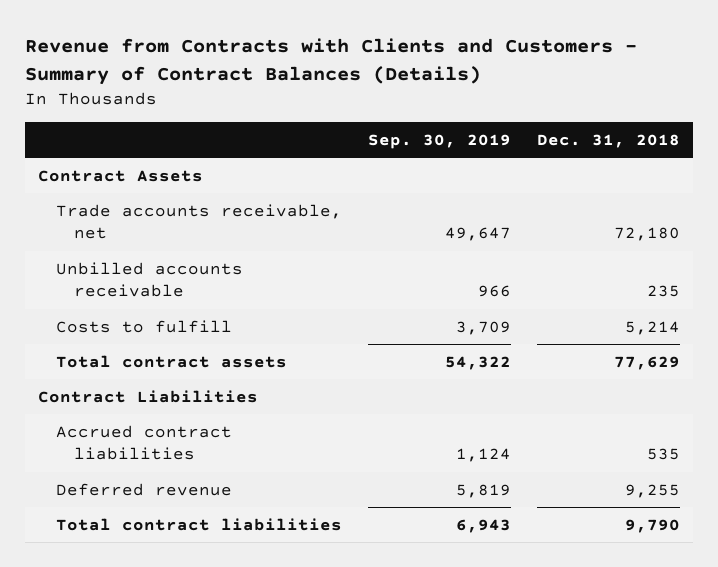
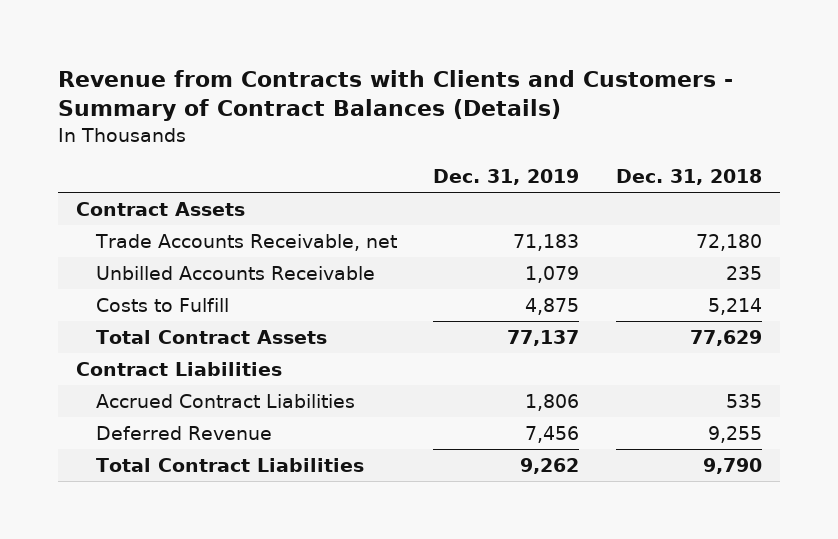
[368,133,512,149] Sep. 30, 2019 -> none
none -> [433,169,580,186] Dec. 31, 2019
[56,203,343,240] Trade accounts receivable, net -> [94,233,397,251] Trade Accounts Receivable, net
[56,261,244,298] Unbilled accounts receivable -> [95,265,375,280] Unbilled Accounts Receivable
[56,319,233,333] Costs to fulfill -> [95,297,229,312] Costs to Fulfill
[56,354,288,368] Total contract assets -> [95,329,327,344] Total Contract Assets
[56,424,233,461] Accrued contract liabilities -> [95,393,355,408] Accrued Contract Liabilities
[56,482,233,496] Deferred revenue -> [95,425,272,440] Deferred Revenue
[56,517,343,531] Total contract liabilities -> [95,457,364,472] Total Contract Liabilities

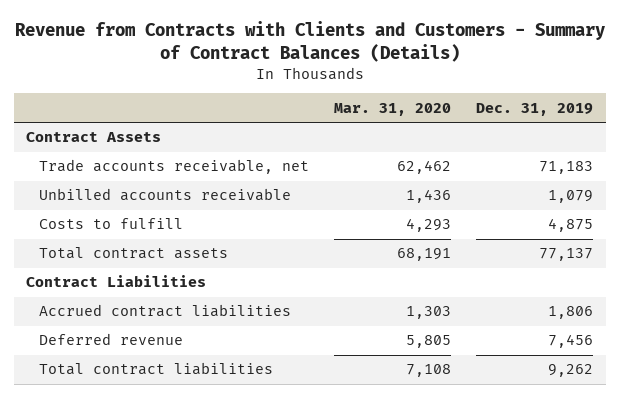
[615,169,762,186] Dec. 31, 2018 -> none
none -> [333,102,451,116] Mar. 31, 2020
[94,233,397,251] Trade Accounts Receivable, net -> [38,159,309,175] Trade accounts receivable, net
[95,265,375,280] Unbilled Accounts Receivable -> [38,188,291,202] Unbilled accounts receivable
[95,297,229,312] Costs to Fulfill -> [38,218,183,230] Costs to fulfill
[95,329,327,344] Total Contract Assets -> [38,247,228,260] Total contract assets
[95,393,355,408] Accrued Contract Liabilities -> [38,304,291,318] Accrued contract liabilities
[95,425,272,440] Deferred Revenue -> [38,333,183,346] Deferred revenue
[95,457,364,472] Total Contract Liabilities -> [38,362,273,376] Total contract liabilities

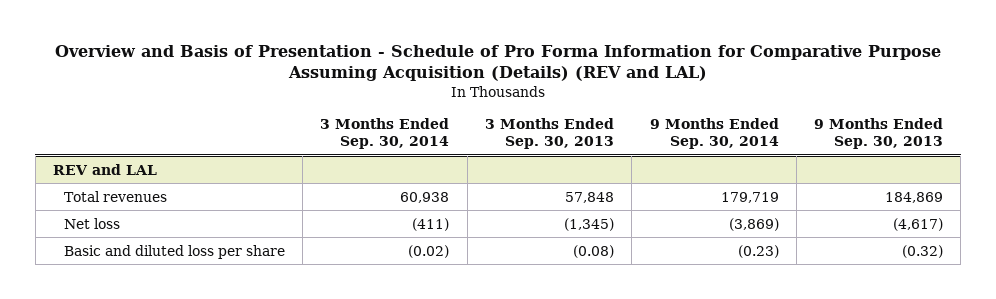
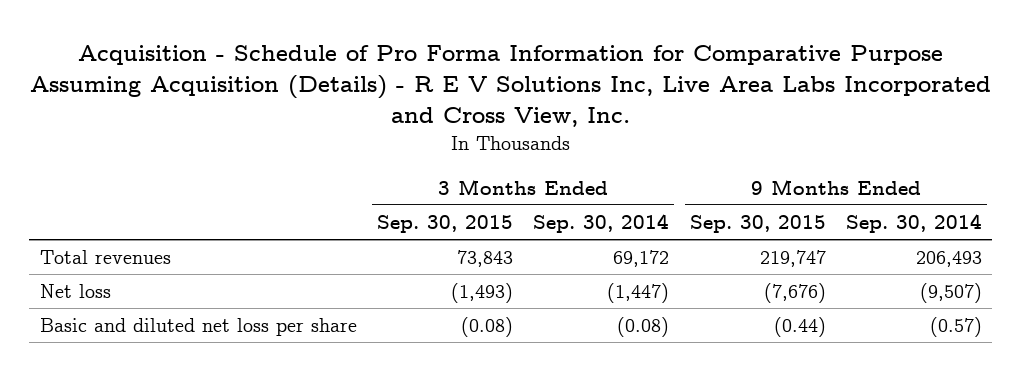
[55,44,942,82] Overview and Basis of Presentation - Schedule of Pro Forma Information for Comparative Purpose Assuming Acquisition (Details) (REV and LAL) -> [29,44,991,128] Acquisition - Schedule of Pro Forma Information for Comparative Purpose Assuming Acquisition (Details) - R E V Solutions Inc, Live Area Labs Incorporated and Cross View, Inc.
[484,118,614,150] 3 Months Ended Sep. 30, 2013 -> none
[814,118,944,150] 9 Months Ended Sep. 30, 2013 -> none
none -> [376,215,513,234] Sep. 30, 2015
none -> [689,215,826,234] Sep. 30, 2015
[53,163,158,175] REV and LAL -> none
[400,191,450,203] 60,938 -> [613,250,670,268] 69,172
[720,191,779,203] 179,719 -> [916,251,983,268] 206,493
[412,217,450,231] (411) -> [607,283,670,304] (1,447)
[728,217,779,231] (3,869) -> [920,283,983,304] (9,507)
[63,244,285,259] Basic and diluted loss per share -> [39,318,357,337] Basic and diluted net loss per share
[408,244,450,258] (0.02) -> [617,317,670,338] (0.08)
[737,244,779,258] (0.23) -> [930,317,983,338] (0.57)

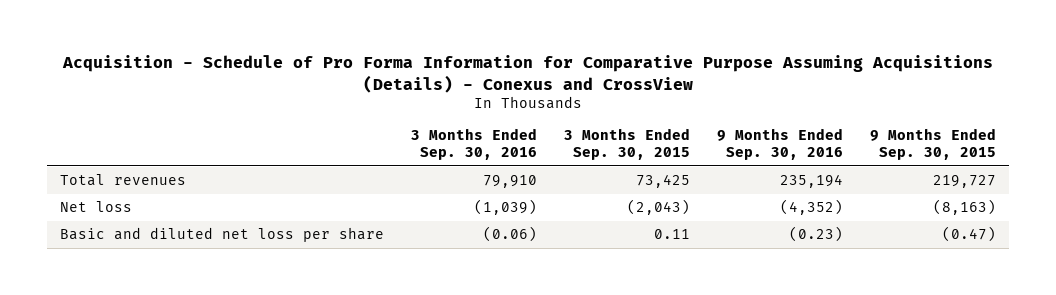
[29,44,991,128] Acquisition - Schedule of Pro Forma Information for Comparative Purpose Assuming Acquisition (Details) - R E V Solutions Inc, Live Area Labs Incorporated and Cross View, Inc. -> [61,55,993,93] Acquisition - Schedule of Pro Forma Information for Comparative Purpose Assuming Acquisitions (Details) - Conexus and CrossView
[533,214,670,234] Sep. 30, 2014 -> none
[846,214,983,234] Sep. 30, 2014 -> none
none -> [411,128,538,161] 3 Months Ended Sep. 30, 2016
none -> [716,128,843,161] 9 Months Ended Sep. 30, 2016
[456,250,513,268] 73,843 -> [635,174,690,189] 73,425
[759,250,826,268] 219,747 -> [932,175,996,189] 219,727
[450,283,513,304] (1,493) -> [626,199,690,216] (2,043)
[763,283,826,304] (7,676) -> [932,199,996,216] (8,163)
[460,317,513,338] (0.08) -> [653,229,690,240] 0.11
[773,317,826,338] (0.44) -> [941,226,996,243] (0.47)

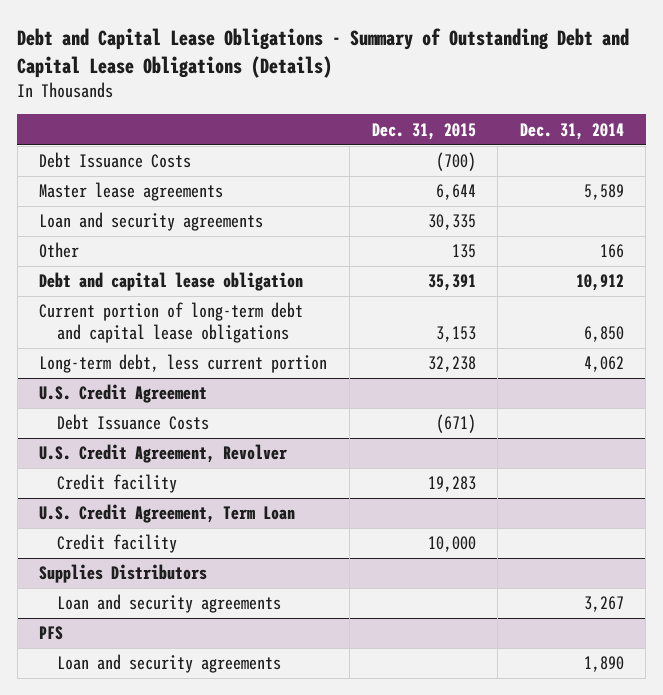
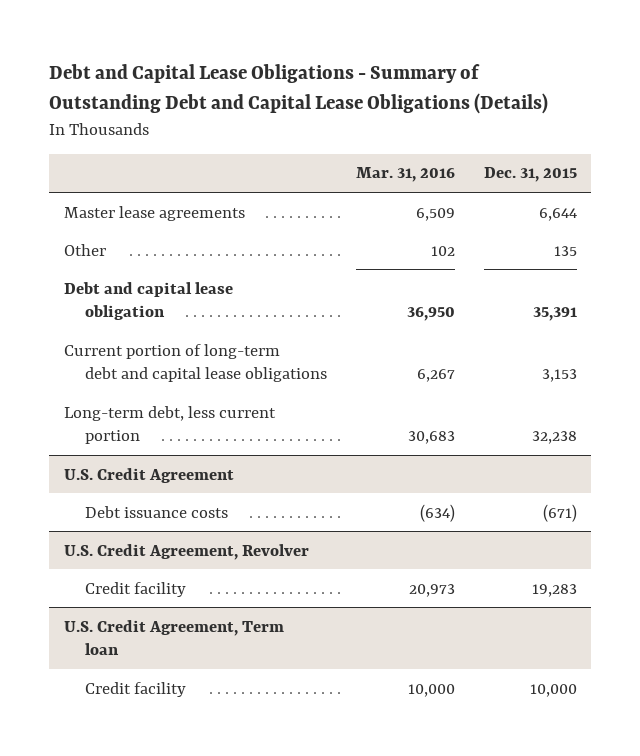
[519,122,624,140] Dec. 31, 2014 -> none
none -> [355,167,455,183] Mar. 31, 2016
[39,152,192,169] Debt Issuance Costs -> none
[39,212,264,232] Loan and security agreements -> none
[56,414,209,431] Debt Issuance Costs -> [84,505,228,518] Debt issuance costs
[39,504,296,524] U.S. Credit Agreement, Term Loan -> [63,619,284,656] U.S. Credit Agreement, Term loan
[39,564,208,584] Supplies Distributors -> none
[56,594,281,614] Loan and security agreements -> none
[39,626,64,641] PFS -> none
[56,654,281,674] Loan and security agreements -> none

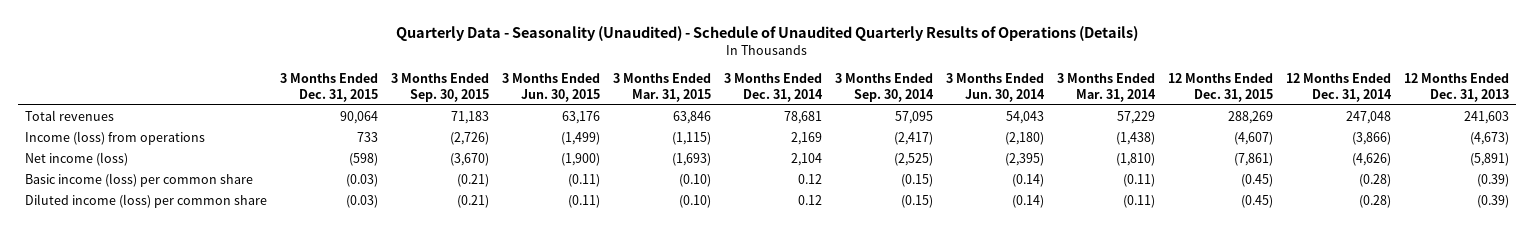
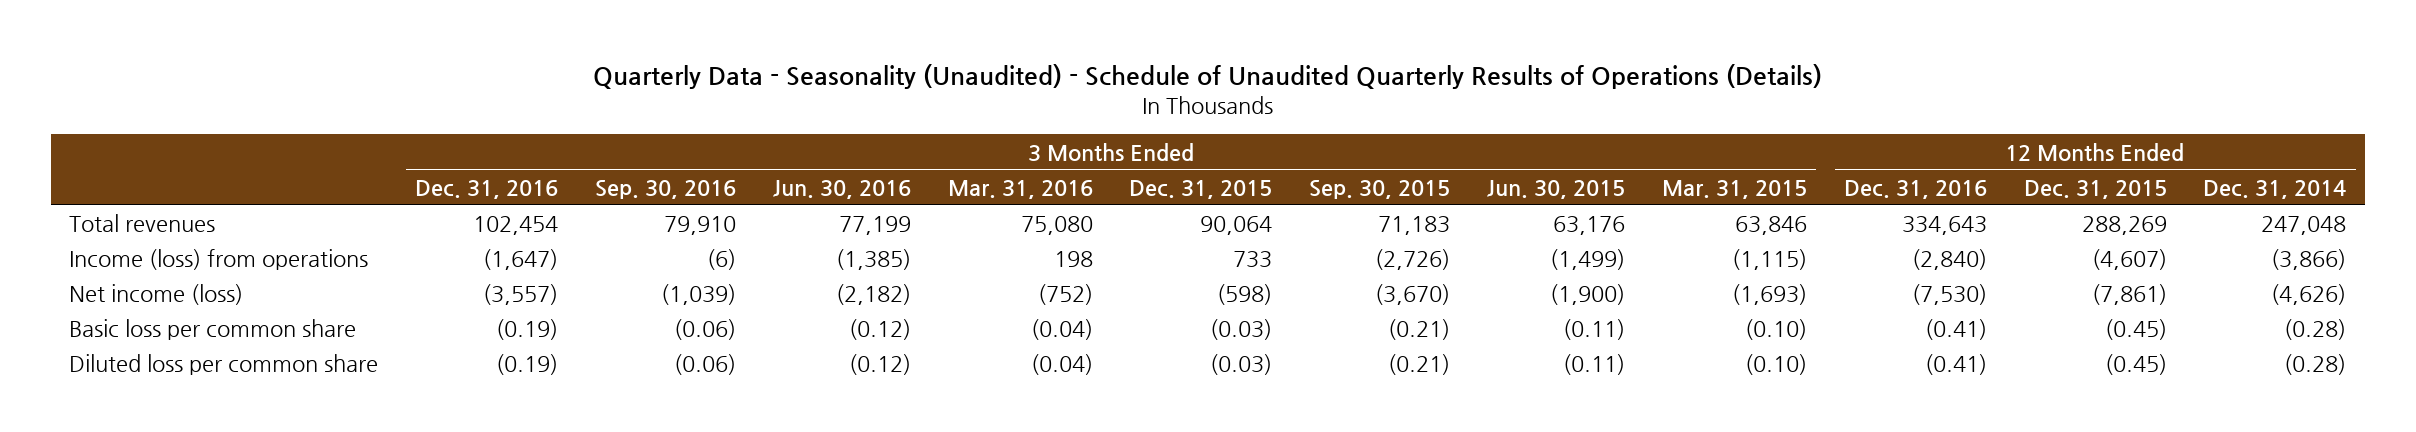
[724,72,824,103] 3 Months Ended Dec. 31, 2014 -> none
[835,72,935,103] 3 Months Ended Sep. 30, 2014 -> none
[946,72,1046,103] 3 Months Ended Jun. 30, 2014 -> none
[1057,72,1157,103] 3 Months Ended Mar. 31, 2014 -> none
[1404,72,1510,103] 12 Months Ended Dec. 31, 2013 -> none
none -> [415,179,559,199] Dec. 31, 2016
none -> [594,179,736,199] Sep. 30, 2016
none -> [772,179,911,199] Jun. 30, 2016
none -> [947,179,1093,199] Mar. 31, 2016
none -> [1843,179,1987,199] Dec. 31, 2016
[24,172,253,187] Basic income (loss) per common share -> [69,319,357,341] Basic loss per common share
[24,193,267,208] Diluted income (loss) per common share -> [69,354,379,376] Diluted loss per common share

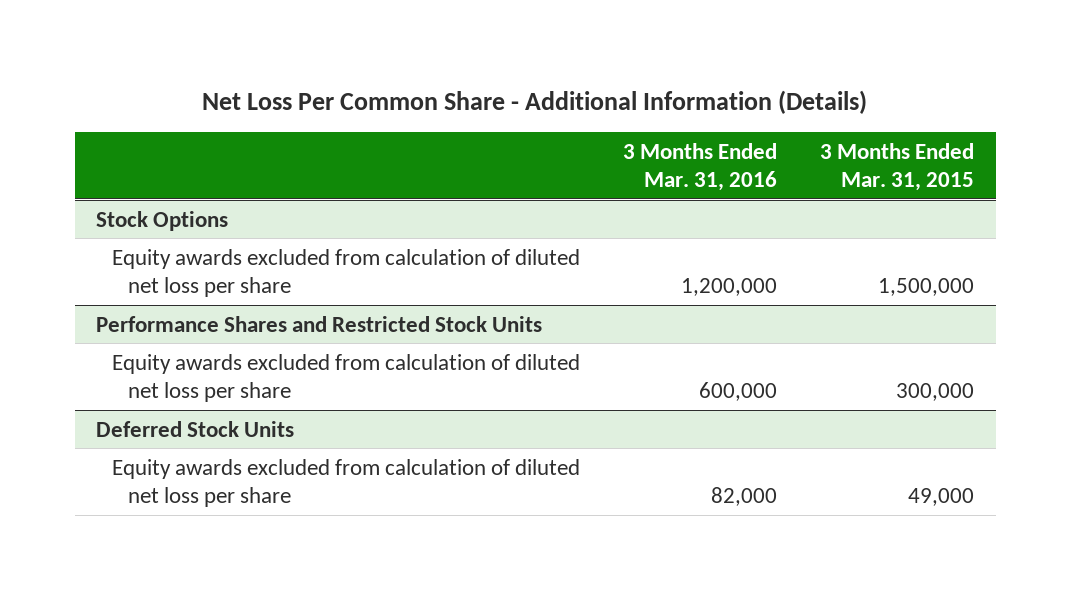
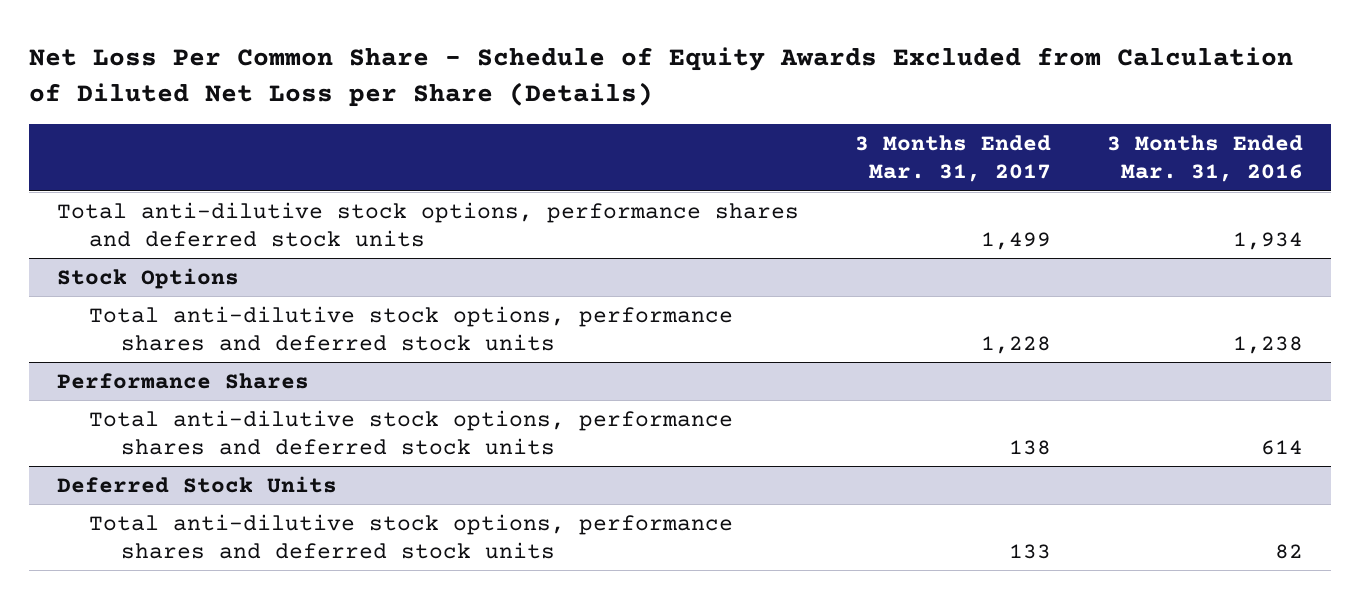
[202,89,868,114] Net Loss Per Common Share - Additional Information (Details) -> [29,47,1294,107] Net Loss Per Common Share - Schedule of Equity Awards Excluded from Calculation of Diluted Net Loss per Share (Details)
[820,142,975,192] 3 Months Ended Mar. 31, 2015 -> none
none -> [854,134,1051,183] 3 Months Ended Mar. 31, 2017
none -> [57,201,800,247] Total anti-dilutive stock options, performance shares and deferred stock units
[112,248,581,297] Equity awards excluded from calculation of diluted net loss per share -> none
[96,315,543,332] Performance Shares and Restricted Stock Units -> none
[112,353,581,402] Equity awards excluded from calculation of diluted net loss per share -> none
none -> [89,305,734,351] Total anti-dilutive stock options, performance shares and deferred stock units
none -> [57,372,310,389] Performance Shares
none -> [89,409,734,455] Total anti-dilutive stock options, performance shares and deferred stock units
[112,458,581,507] Equity awards excluded from calculation of diluted net loss per share -> none
none -> [89,513,734,559] Total anti-dilutive stock options, performance shares and deferred stock units

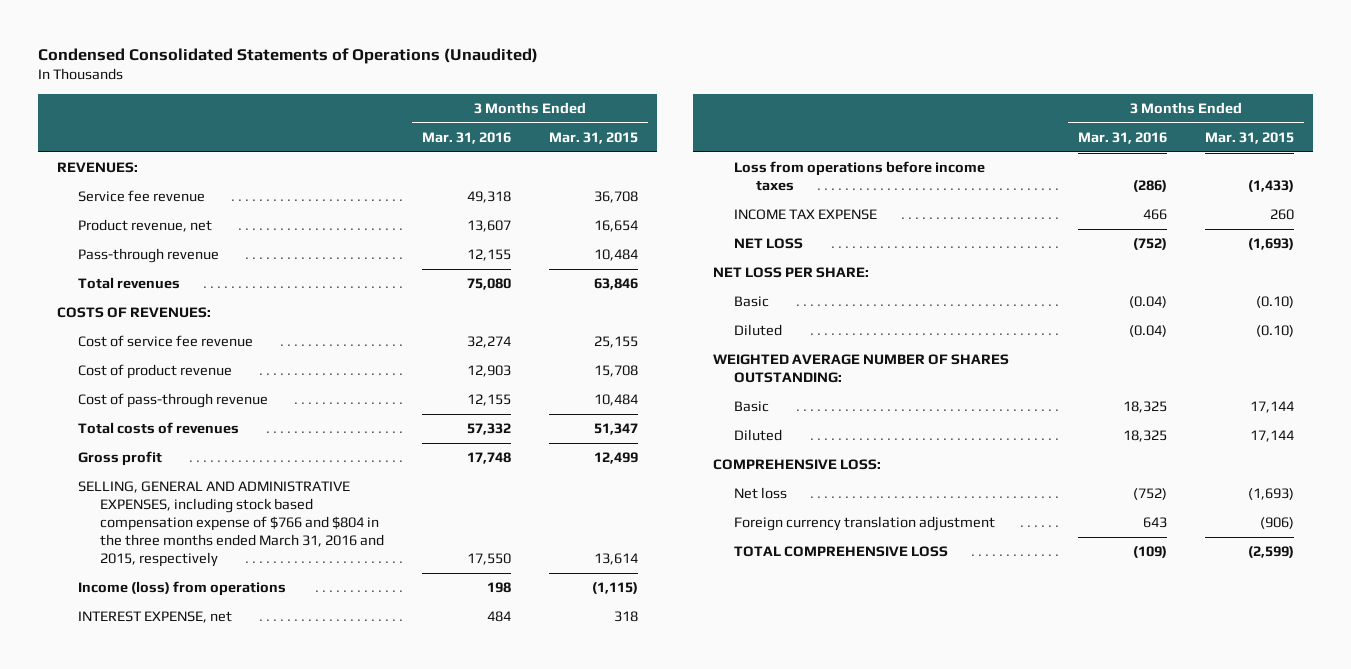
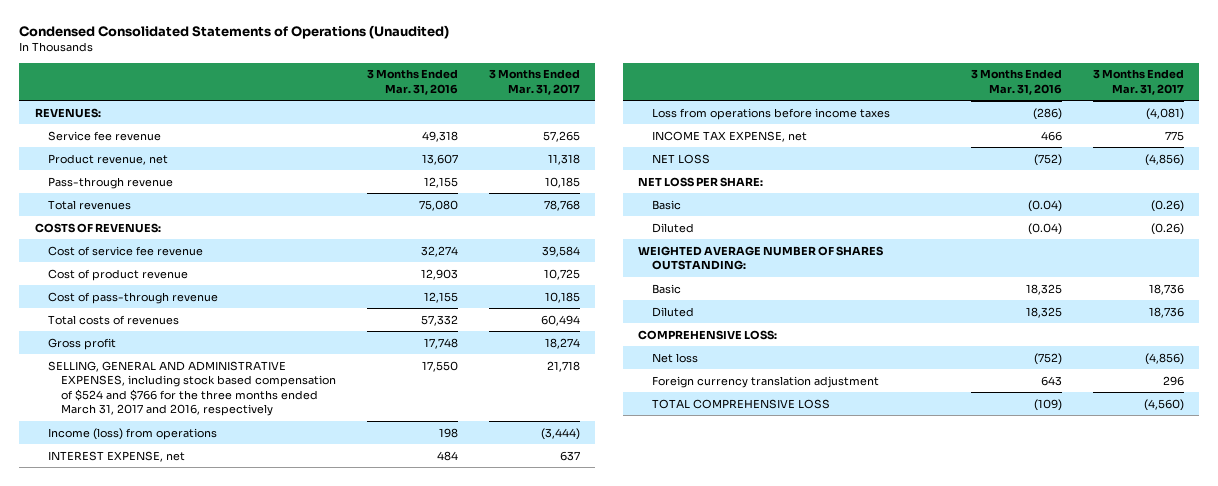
[549,132,639,145] Mar. 31, 2015 -> none
none -> [488,69,580,95] 3 Months Ended Mar. 31, 2017
[78,481,384,567] SELLING, GENERAL AND ADMINISTRATIVE EXPENSES, including stock based compensation expense of $766 and $804 in the three months ended March 31, 2016 and 2015, respectively -> [47,360,337,417] SELLING, GENERAL AND ADMINISTRATIVE EXPENSES, including stock based compensation of $524 and $766 for the three months ended March 31, 2017 and 2016, respectively
[734,209,878,221] INCOME TAX EXPENSE -> [651,130,807,142] INCOME TAX EXPENSE, net

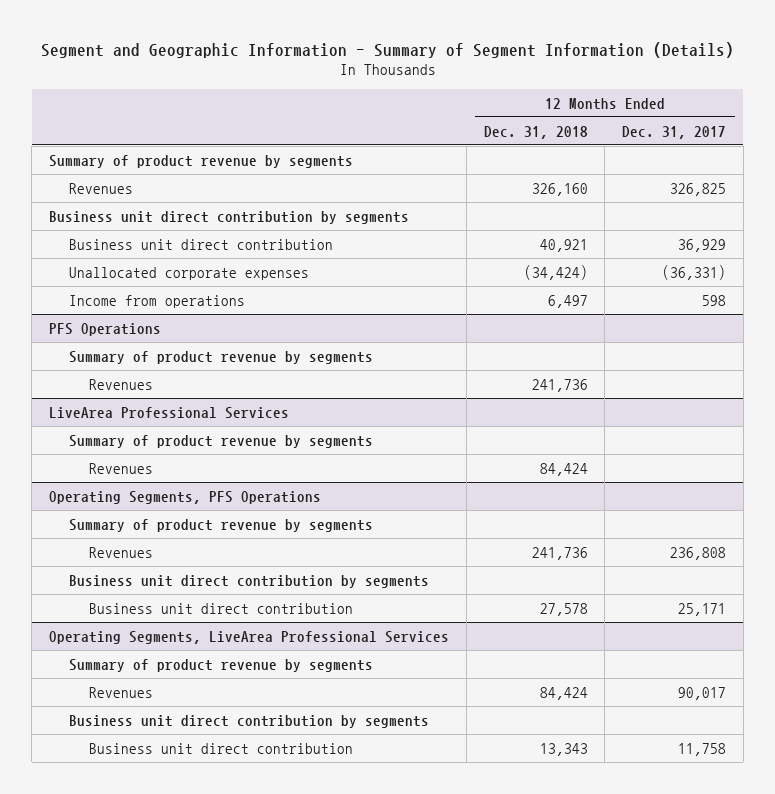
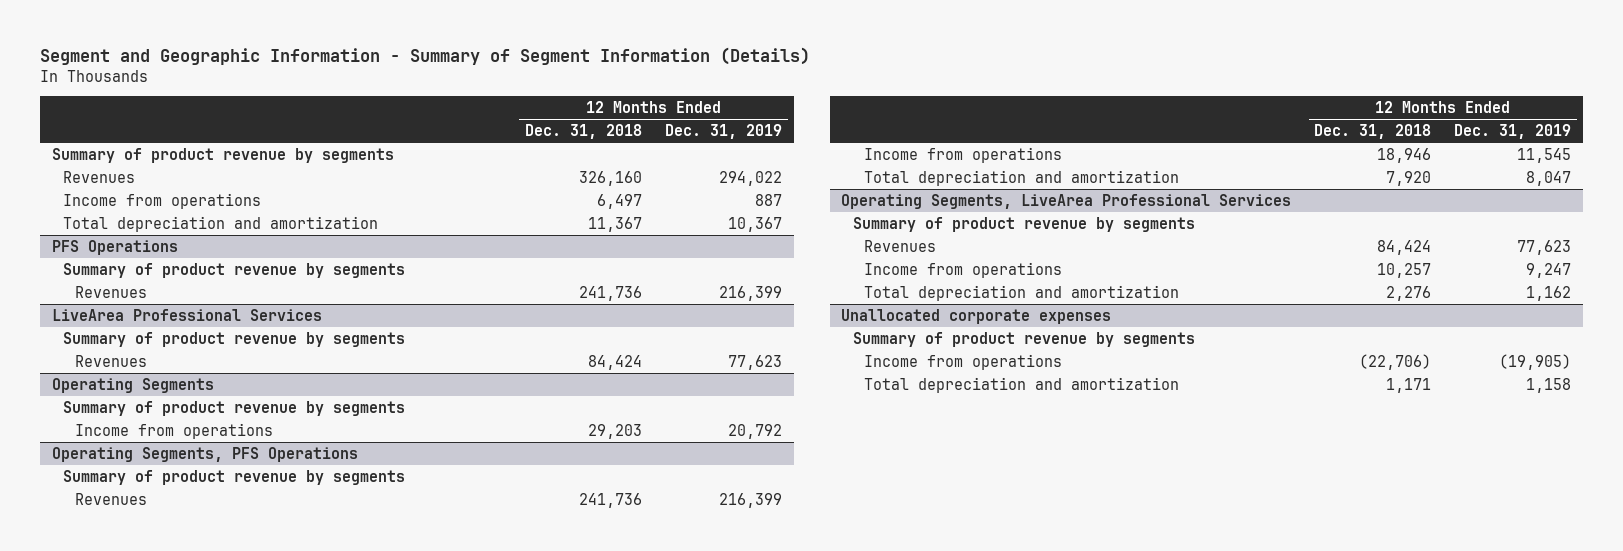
[622,125,727,139] Dec. 31, 2017 -> none
none -> [665,123,783,139] Dec. 31, 2019
[49,210,410,224] Business unit direct contribution by segments -> none
[69,238,334,250] Business unit direct contribution -> none
[69,266,310,280] Unallocated corporate expenses -> none
none -> [63,215,379,232] Total depreciation and amortization
none -> [51,377,214,393] Operating Segments
none -> [63,400,406,416] Summary of product revenue by segments
none -> [75,422,274,439] Income from operations
[69,574,430,588] Business unit direct contribution by segments -> none
[89,602,354,614] Business unit direct contribution -> none
none -> [864,146,1063,163] Income from operations
none -> [864,169,1180,186] Total depreciation and amortization
[69,714,430,728] Business unit direct contribution by segments -> none
[89,742,354,754] Business unit direct contribution -> none
none -> [864,261,1063,278] Income from operations
none -> [864,284,1180,301] Total depreciation and amortization
none -> [841,308,1112,324] Unallocated corporate expenses
none -> [852,331,1195,347] Summary of product revenue by segments
none -> [864,353,1063,370] Income from operations
none -> [864,376,1180,393] Total depreciation and amortization

